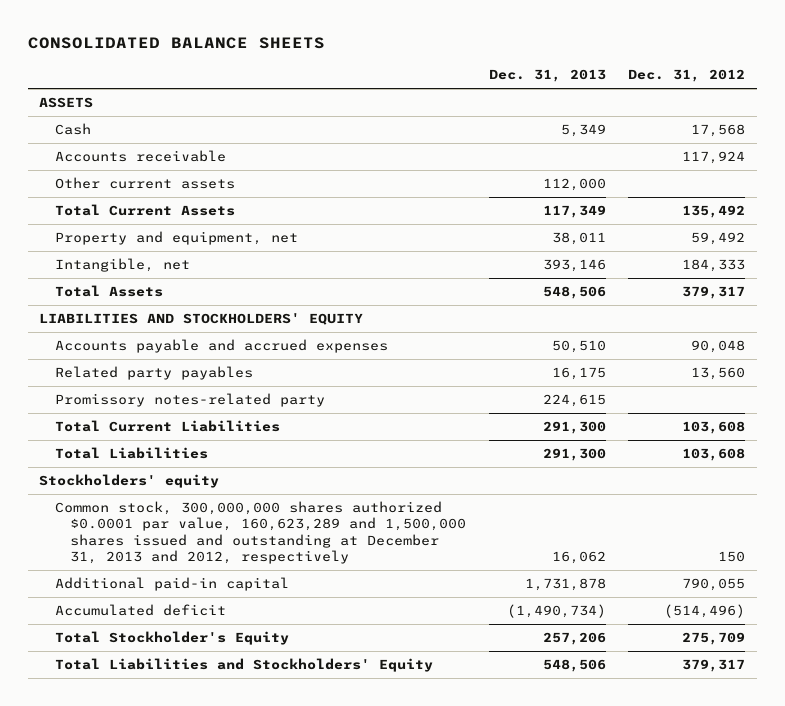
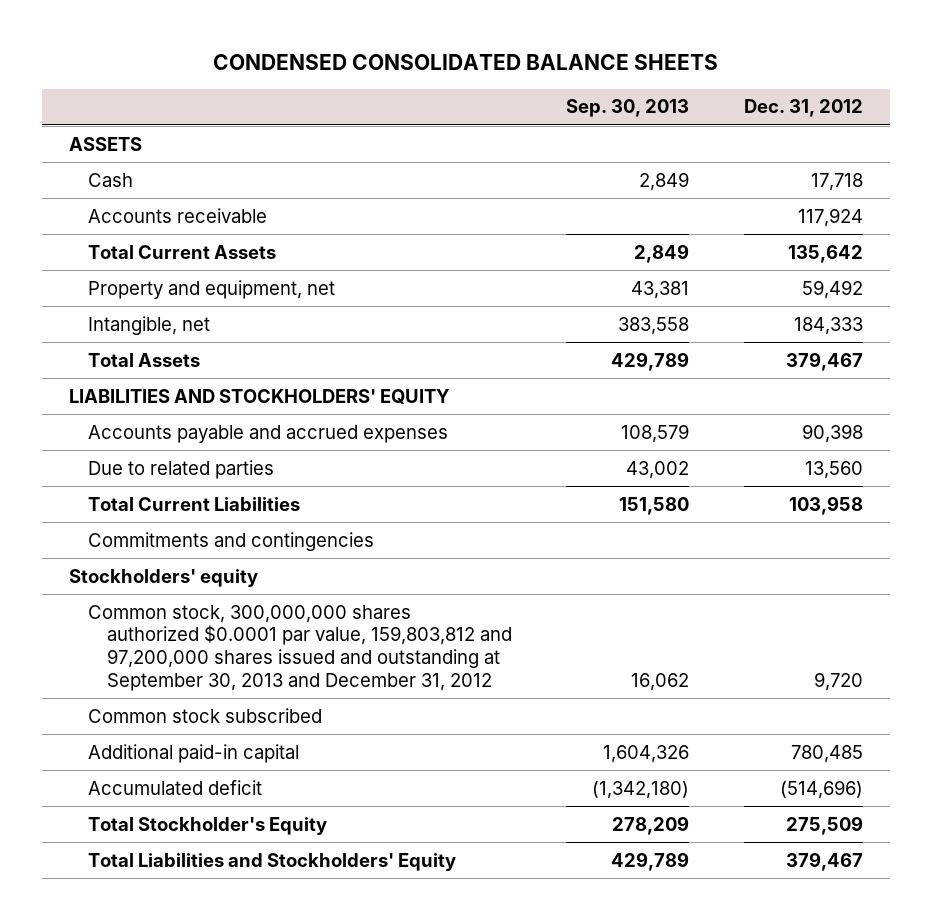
[27,37,325,50] CONSOLIDATED BALANCE SHEETS -> [212,54,718,71] CONDENSED CONSOLIDATED BALANCE SHEETS
[488,69,606,83] Dec. 31, 2013 -> none
none -> [566,99,690,118] Sep. 30, 2013
[691,123,746,137] 17,568 -> [810,172,863,191] 17,718
[54,176,235,189] Other current assets -> none
[682,204,746,218] 135,492 -> [787,244,863,263] 135,642
[682,285,746,299] 379,317 -> [785,351,863,371] 379,467
[54,392,325,407] Promissory notes-related party -> none
[54,446,208,459] Total Liabilities -> none
[691,339,746,353] 90,048 -> [801,423,863,443] 90,398
[54,365,253,380] Related party payables -> [87,459,274,479] Due to related parties
[682,420,746,434] 103,608 -> [788,495,863,515] 103,958
none -> [87,531,374,551] Commitments and contingencies
[54,500,466,565] Common stock, 300,000,000 shares authorized $0.0001 par value, 160,623,289 and 1,500,000 shares issued and outstanding at December 31, 2013 and 2012, respectively -> [87,604,513,691] Common stock, 300,000,000 shares authorized $0.0001 par value, 159,803,812 and 97,200,000 shares issued and outstanding at September 30, 2013 and December 31, 2012
[718,551,746,563] 150 -> [813,671,863,691] 9,720
none -> [87,707,322,723] Common stock subscribed
[682,577,746,591] 790,055 -> [790,744,863,763] 780,485
[664,603,746,618] (514,496) -> [779,779,863,799] (514,696)
[682,631,746,645] 275,709 -> [785,815,863,835] 275,509
[682,658,746,672] 379,317 -> [785,851,863,871] 379,467

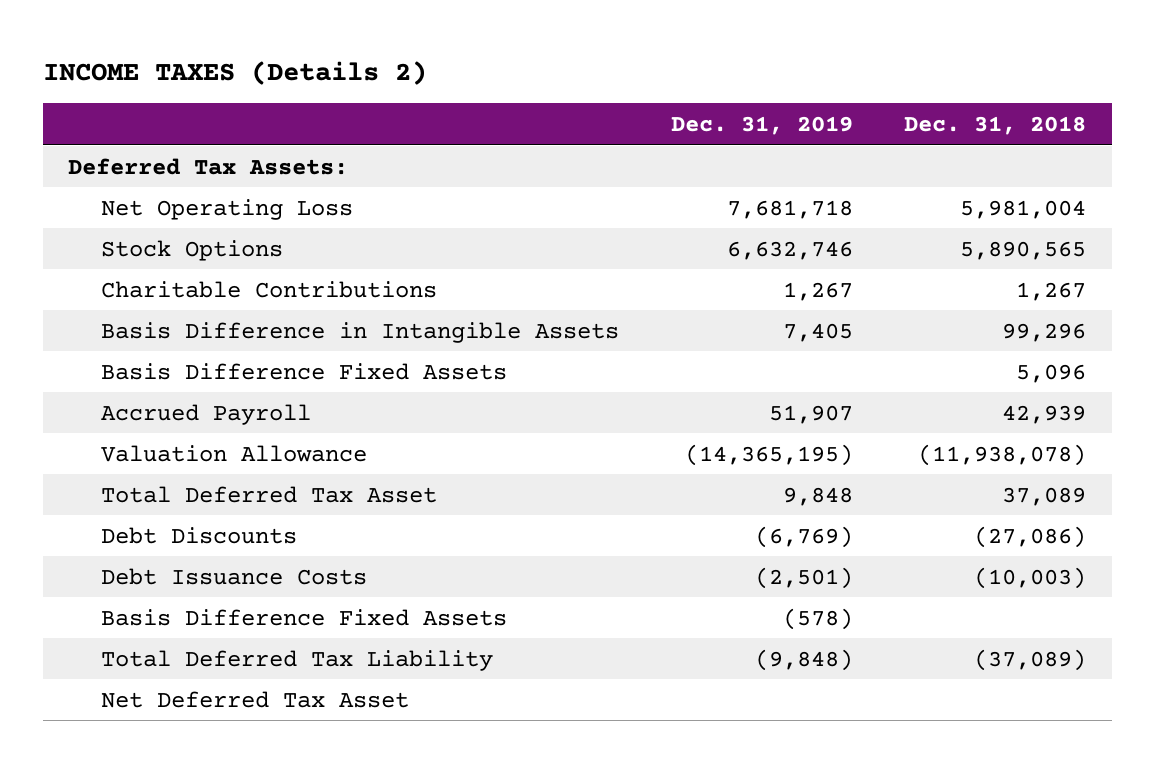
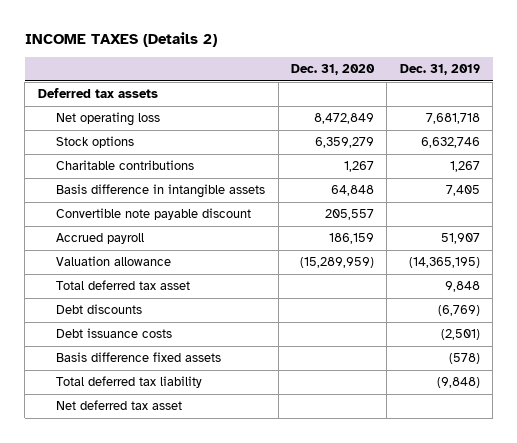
[904,115,1087,135] Dec. 31, 2018 -> none
none -> [290,63,375,75] Dec. 31, 2020
[68,157,349,175] Deferred Tax Assets: -> [37,88,158,99] Deferred tax assets
[101,198,354,220] Net Operating Loss -> [56,112,161,127] Net operating loss
[101,239,284,261] Stock Options -> [56,136,135,149] Stock options
[101,280,438,298] Charitable Contributions -> [56,160,195,171] Charitable contributions
[101,321,620,343] Basis Difference in Intangible Assets -> [56,184,266,199] Basis difference in intangible assets
[101,362,508,380] Basis Difference Fixed Assets -> [56,208,252,221] Convertible note payable discount
[101,403,312,425] Accrued Payroll -> [56,233,145,245] Accrued payroll
[101,444,368,462] Valuation Allowance -> [56,256,172,267] Valuation allowance
[101,485,438,503] Total Deferred Tax Asset -> [56,280,191,291] Total deferred tax asset
[101,526,298,544] Debt Discounts -> [56,304,143,315] Debt discounts
[101,567,368,585] Debt Issuance Costs -> [56,328,173,339] Debt issuance costs
[101,608,508,626] Basis Difference Fixed Assets -> [56,352,222,363] Basis difference fixed assets
[101,649,494,671] Total Deferred Tax Liability -> [56,376,203,389] Total deferred tax liability
[101,690,410,708] Net Deferred Tax Asset -> [56,400,183,411] Net deferred tax asset

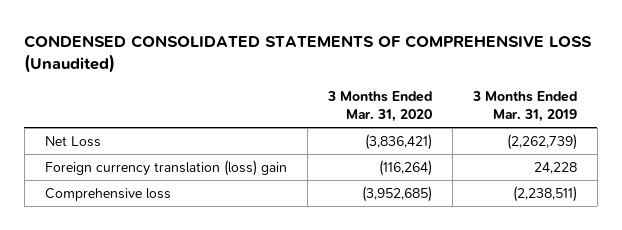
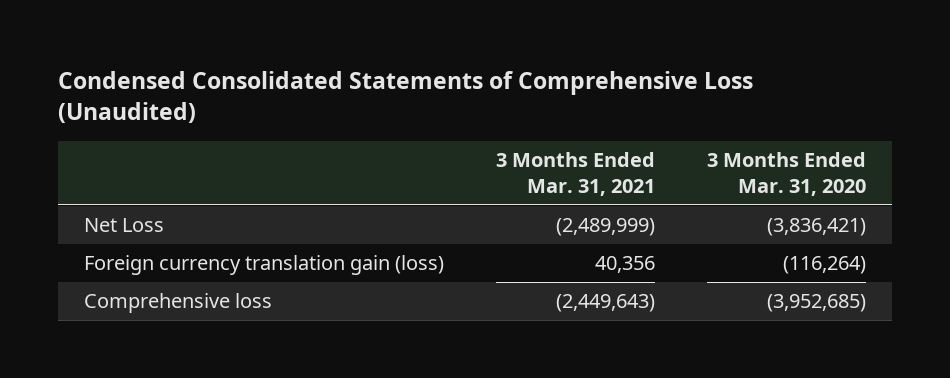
[24,34,593,73] CONDENSED CONSOLIDATED STATEMENTS OF COMPREHENSIVE LOSS (Unaudited) -> [57,71,753,124] Condensed Consolidated Statements of Comprehensive Loss (Unaudited)
[471,90,577,123] 3 Months Ended Mar. 31, 2019 -> none
none -> [496,151,656,196] 3 Months Ended Mar. 31, 2021
[44,159,287,176] Foreign currency translation (loss) gain -> [83,255,444,276] Foreign currency translation gain (loss)

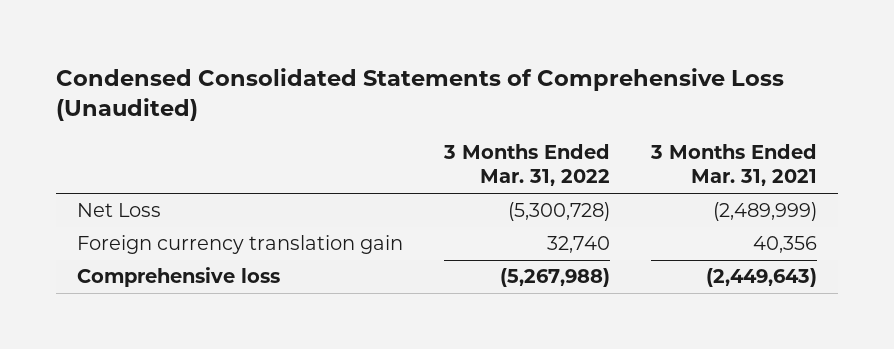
[707,151,867,196] 3 Months Ended Mar. 31, 2020 -> none
none -> [443,144,611,187] 3 Months Ended Mar. 31, 2022
[83,255,444,276] Foreign currency translation gain (loss) -> [76,235,403,255] Foreign currency translation gain

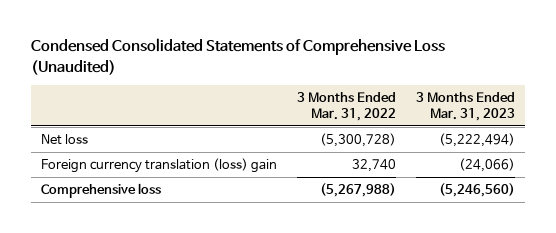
[650,144,818,187] 3 Months Ended Mar. 31, 2021 -> none
none -> [415,91,515,121] 3 Months Ended Mar. 31, 2023
[76,203,161,218] Net Loss -> [40,134,88,146] Net loss
[76,235,403,255] Foreign currency translation gain -> [40,158,277,174] Foreign currency translation (loss) gain

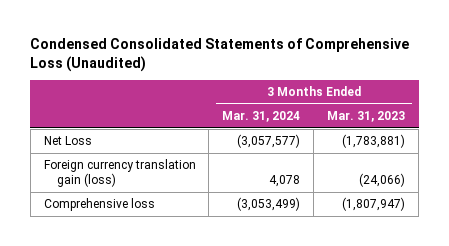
[296,91,396,121] 3 Months Ended Mar. 31, 2022 -> none
none -> [222,111,301,123] Mar. 31, 2024
[40,134,88,146] Net loss -> [43,136,92,146] Net Loss
[438,133,515,148] (5,222,494) -> [342,134,406,149] (1,783,881)
[40,158,277,174] Foreign currency translation (loss) gain -> [43,159,196,188] Foreign currency translation gain (loss)
[438,183,515,198] (5,246,560) -> [342,197,406,212] (1,807,947)

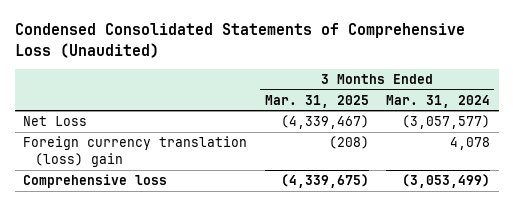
[327,111,406,123] Mar. 31, 2023 -> none
none -> [264,94,369,108] Mar. 31, 2025
[43,159,196,188] Foreign currency translation gain (loss) -> [23,136,248,168] Foreign currency translation (loss) gain

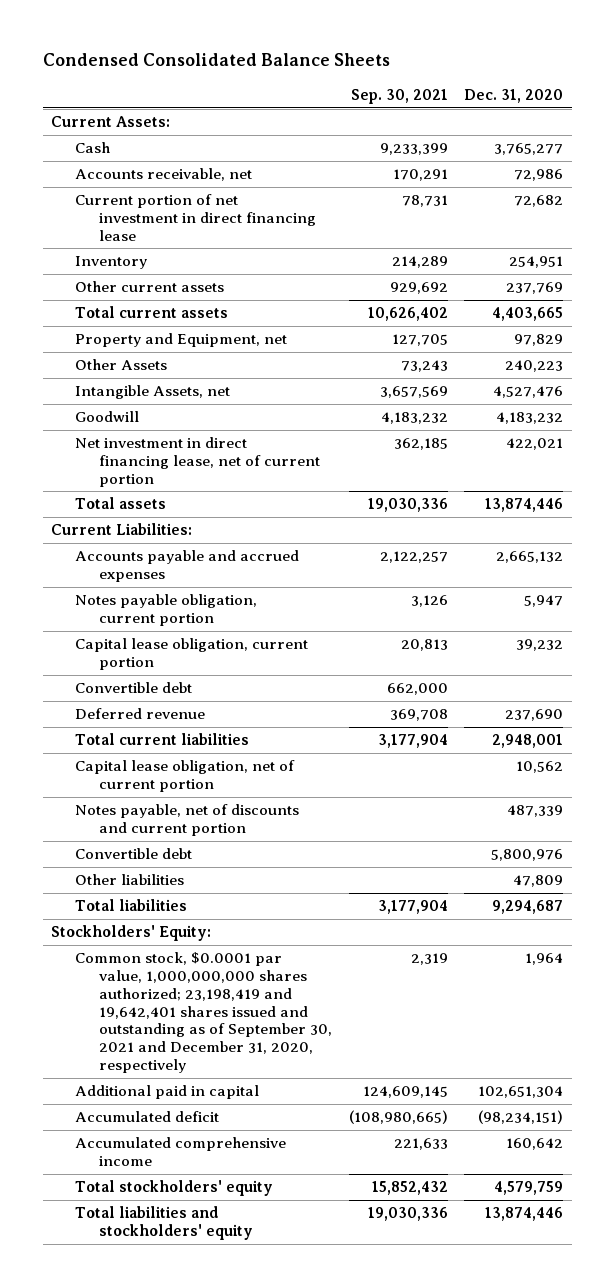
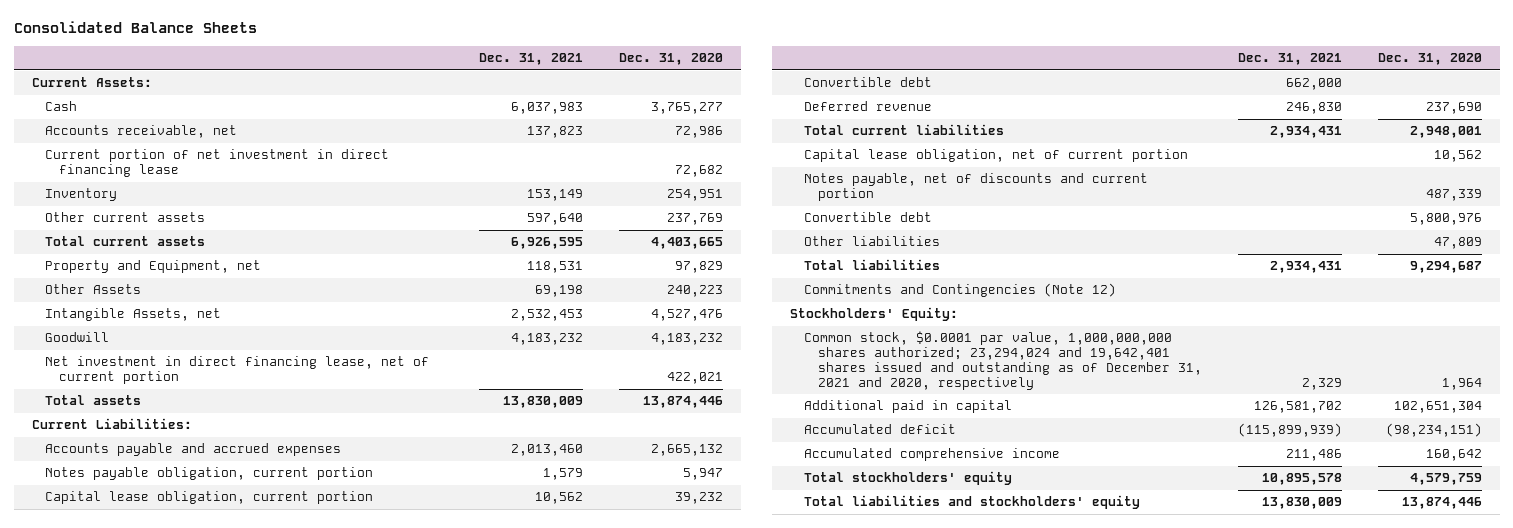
[42,53,390,67] Condensed Consolidated Balance Sheets -> [13,21,257,34] Consolidated Balance Sheets
[350,89,448,105] Sep. 30, 2021 -> none
none -> [478,53,583,66] Dec. 31, 2021
none -> [804,283,1117,298] Commitments and Contingencies (Note 12)
[75,952,333,1074] Common stock, $0.0001 par value, 1,000,000,000 shares authorized; 23,198,419 and 19,642,401 shares issued and outstanding as of September 30, 2021 and December 31, 2020, respectively -> [804,331,1202,390] Common stock, $0.0001 par value, 1,000,000,000 shares authorized; 23,294,024 and 19,642,401 shares issued and outstanding as of December 31, 2021 and 2020, respectively

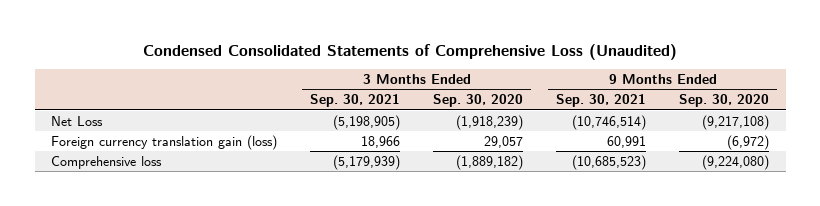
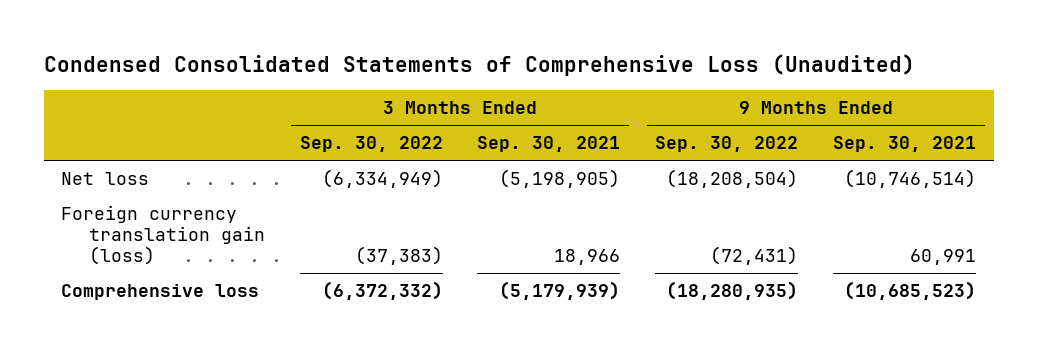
[433,94,524,108] Sep. 30, 2020 -> none
[679,94,770,108] Sep. 30, 2020 -> none
none -> [299,136,443,153] Sep. 30, 2022
none -> [655,136,799,153] Sep. 30, 2022
[51,115,104,126] Net Loss -> [61,172,150,186] Net loss

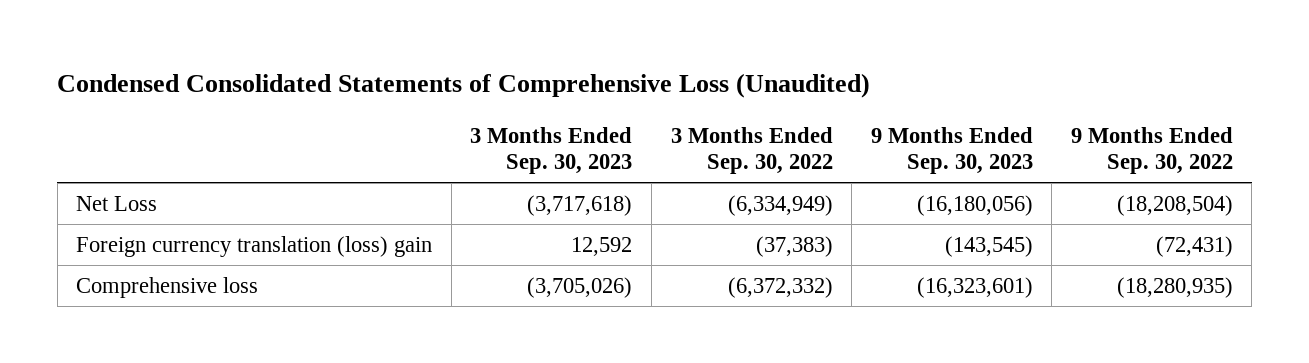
[477,136,621,153] Sep. 30, 2021 -> none
[833,136,977,153] Sep. 30, 2021 -> none
none -> [470,126,633,175] 3 Months Ended Sep. 30, 2023
none -> [870,126,1033,175] 9 Months Ended Sep. 30, 2023
[61,172,150,186] Net loss -> [76,195,158,211] Net Loss
[61,205,265,266] Foreign currency translation gain (loss) -> [76,235,433,257] Foreign currency translation (loss) gain

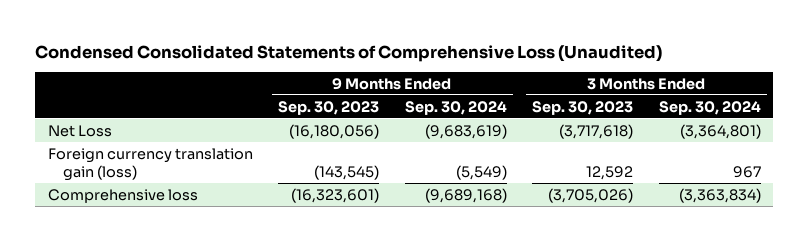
[670,126,833,175] 3 Months Ended Sep. 30, 2022 -> none
[1070,126,1233,175] 9 Months Ended Sep. 30, 2022 -> none
none -> [404,100,507,115] Sep. 30, 2024
none -> [658,100,761,115] Sep. 30, 2024
[76,235,433,257] Foreign currency translation (loss) gain -> [47,147,253,181] Foreign currency translation gain (loss)

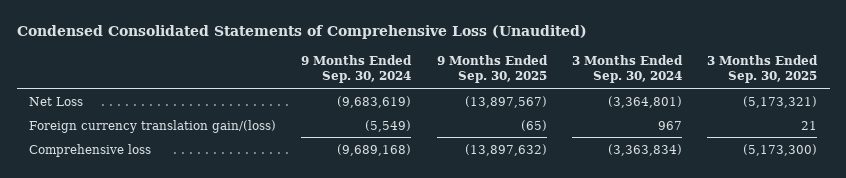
[278,100,380,115] Sep. 30, 2023 -> none
[532,100,634,115] Sep. 30, 2023 -> none
none -> [436,54,548,84] 9 Months Ended Sep. 30, 2025
none -> [707,54,819,84] 3 Months Ended Sep. 30, 2025
[47,147,253,181] Foreign currency translation gain (loss) -> [29,119,277,133] Foreign currency translation gain/(loss)

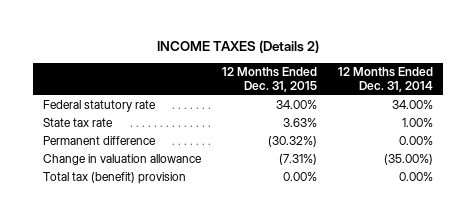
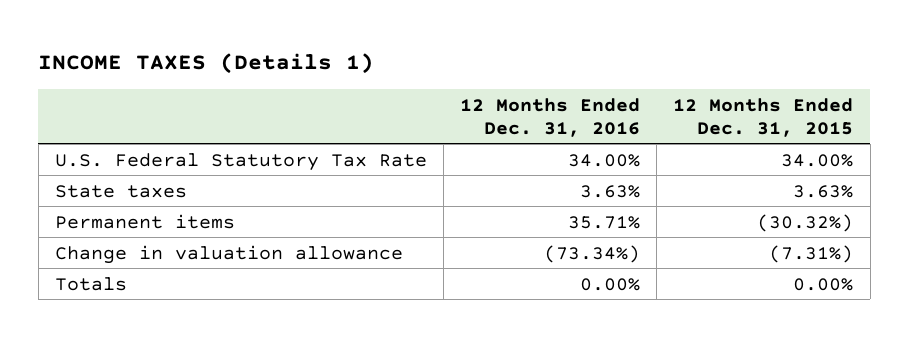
[156,39,319,53] INCOME TAXES (Details 2) -> [38,53,375,75] INCOME TAXES (Details 1)
[337,67,433,93] 12 Months Ended Dec. 31, 2014 -> none
none -> [460,97,641,137] 12 Months Ended Dec. 31, 2016
[43,100,157,113] Federal statutory rate -> [54,152,427,171] U.S. Federal Statutory Tax Rate
[43,118,114,128] State tax rate -> [54,184,187,198] State taxes
[43,136,157,146] Permanent difference -> [54,213,235,229] Permanent items
[43,172,187,185] Total tax (benefit) provision -> [54,276,127,291] Totals

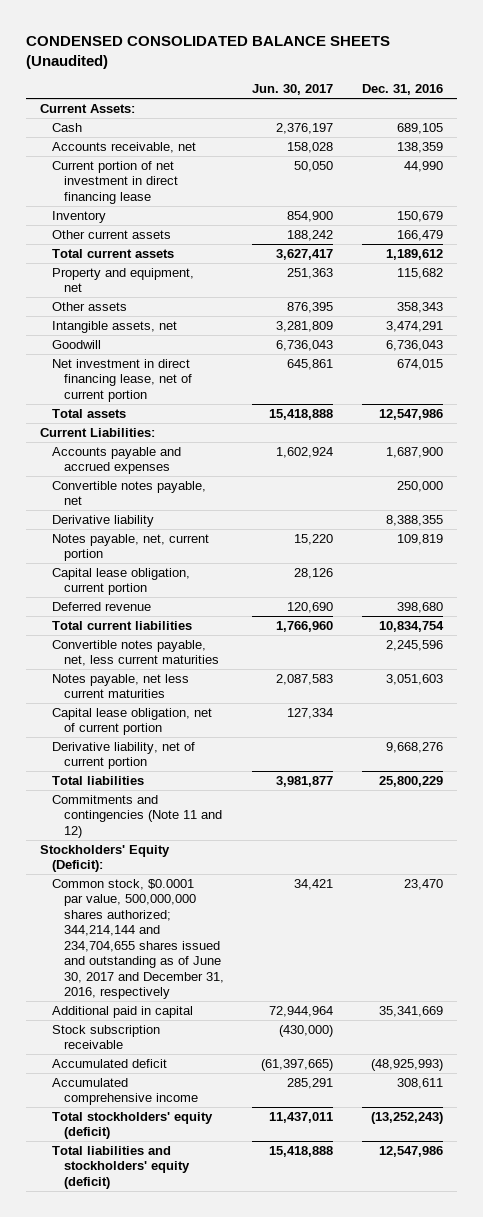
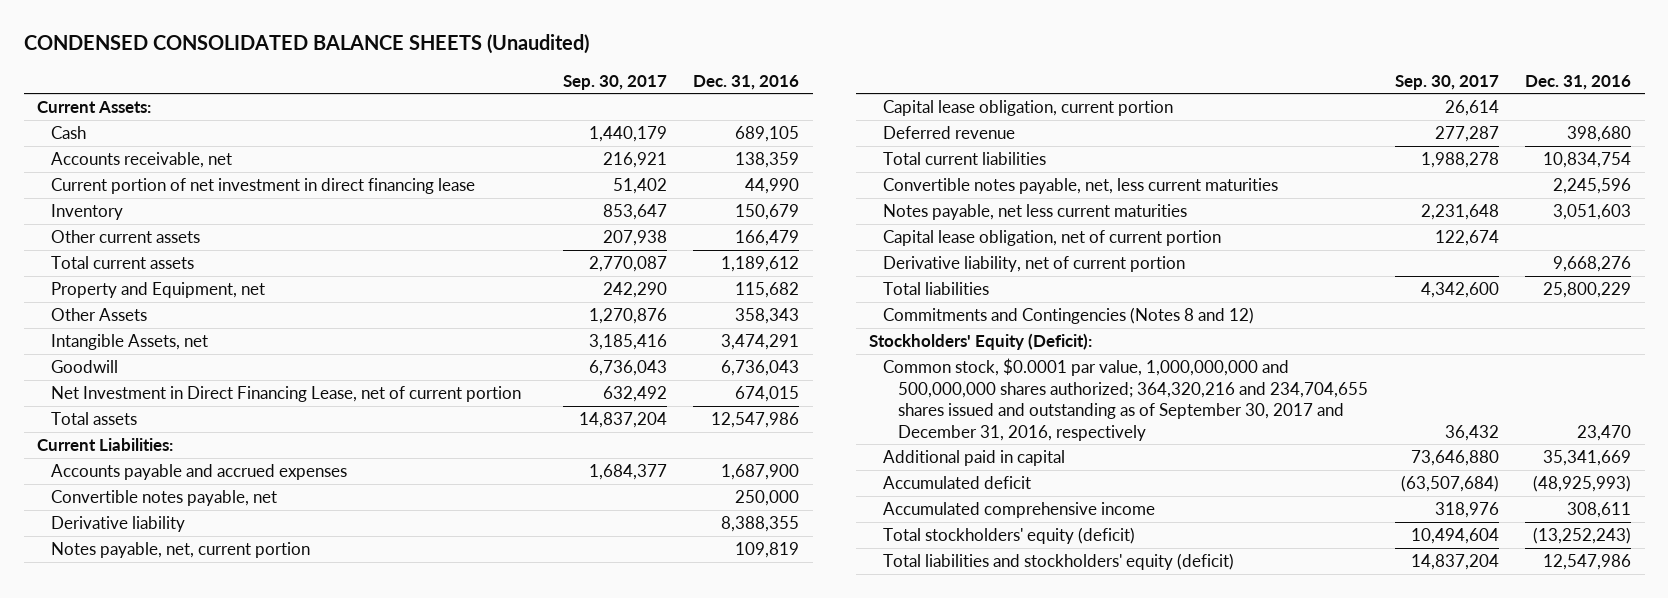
[252,84,334,96] Jun. 30, 2017 -> none
none -> [562,74,667,90] Sep. 30, 2017
[51,267,194,293] Property and equipment, net -> [51,282,266,299] Property and Equipment, net
[51,301,127,311] Other assets -> [51,308,148,322] Other Assets
[51,320,177,333] Intangible assets, net -> [51,334,209,351] Intangible Assets, net
[51,358,193,402] Net investment in direct financing lease, net of current portion -> [51,386,522,403] Net Investment in Direct Financing Lease, net of current portion
[51,794,223,838] Commitments and contingencies (Note 11 and 12) -> [883,307,1255,325] Commitments and Contingencies (Notes 8 and 12)
[51,878,225,1000] Common stock, $0.0001 par value, 500,000,000 shares authorized; 344,214,144 and 234,704,655 shares issued and outstanding as of June 30, 2017 and December 31, 2016, respectively -> [883,358,1368,441] Common stock, $0.0001 par value, 1,000,000,000 and 500,000,000 shares authorized; 364,320,216 and 234,704,655 shares issued and outstanding as of September 30, 2017 and December 31, 2016, respectively
[51,1024,160,1050] Stock subscription receivable -> none

